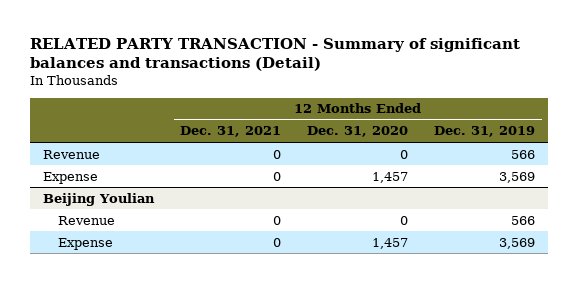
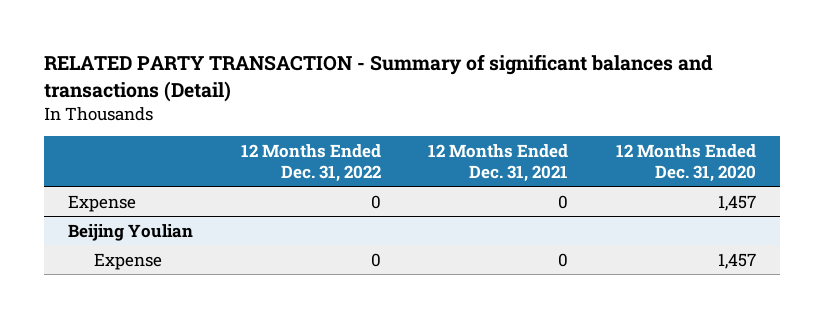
[434,126,536,138] Dec. 31, 2019 -> none
none -> [240,144,381,182] 12 Months Ended Dec. 31, 2022
[42,149,100,159] Revenue -> none
[58,215,116,225] Revenue -> none

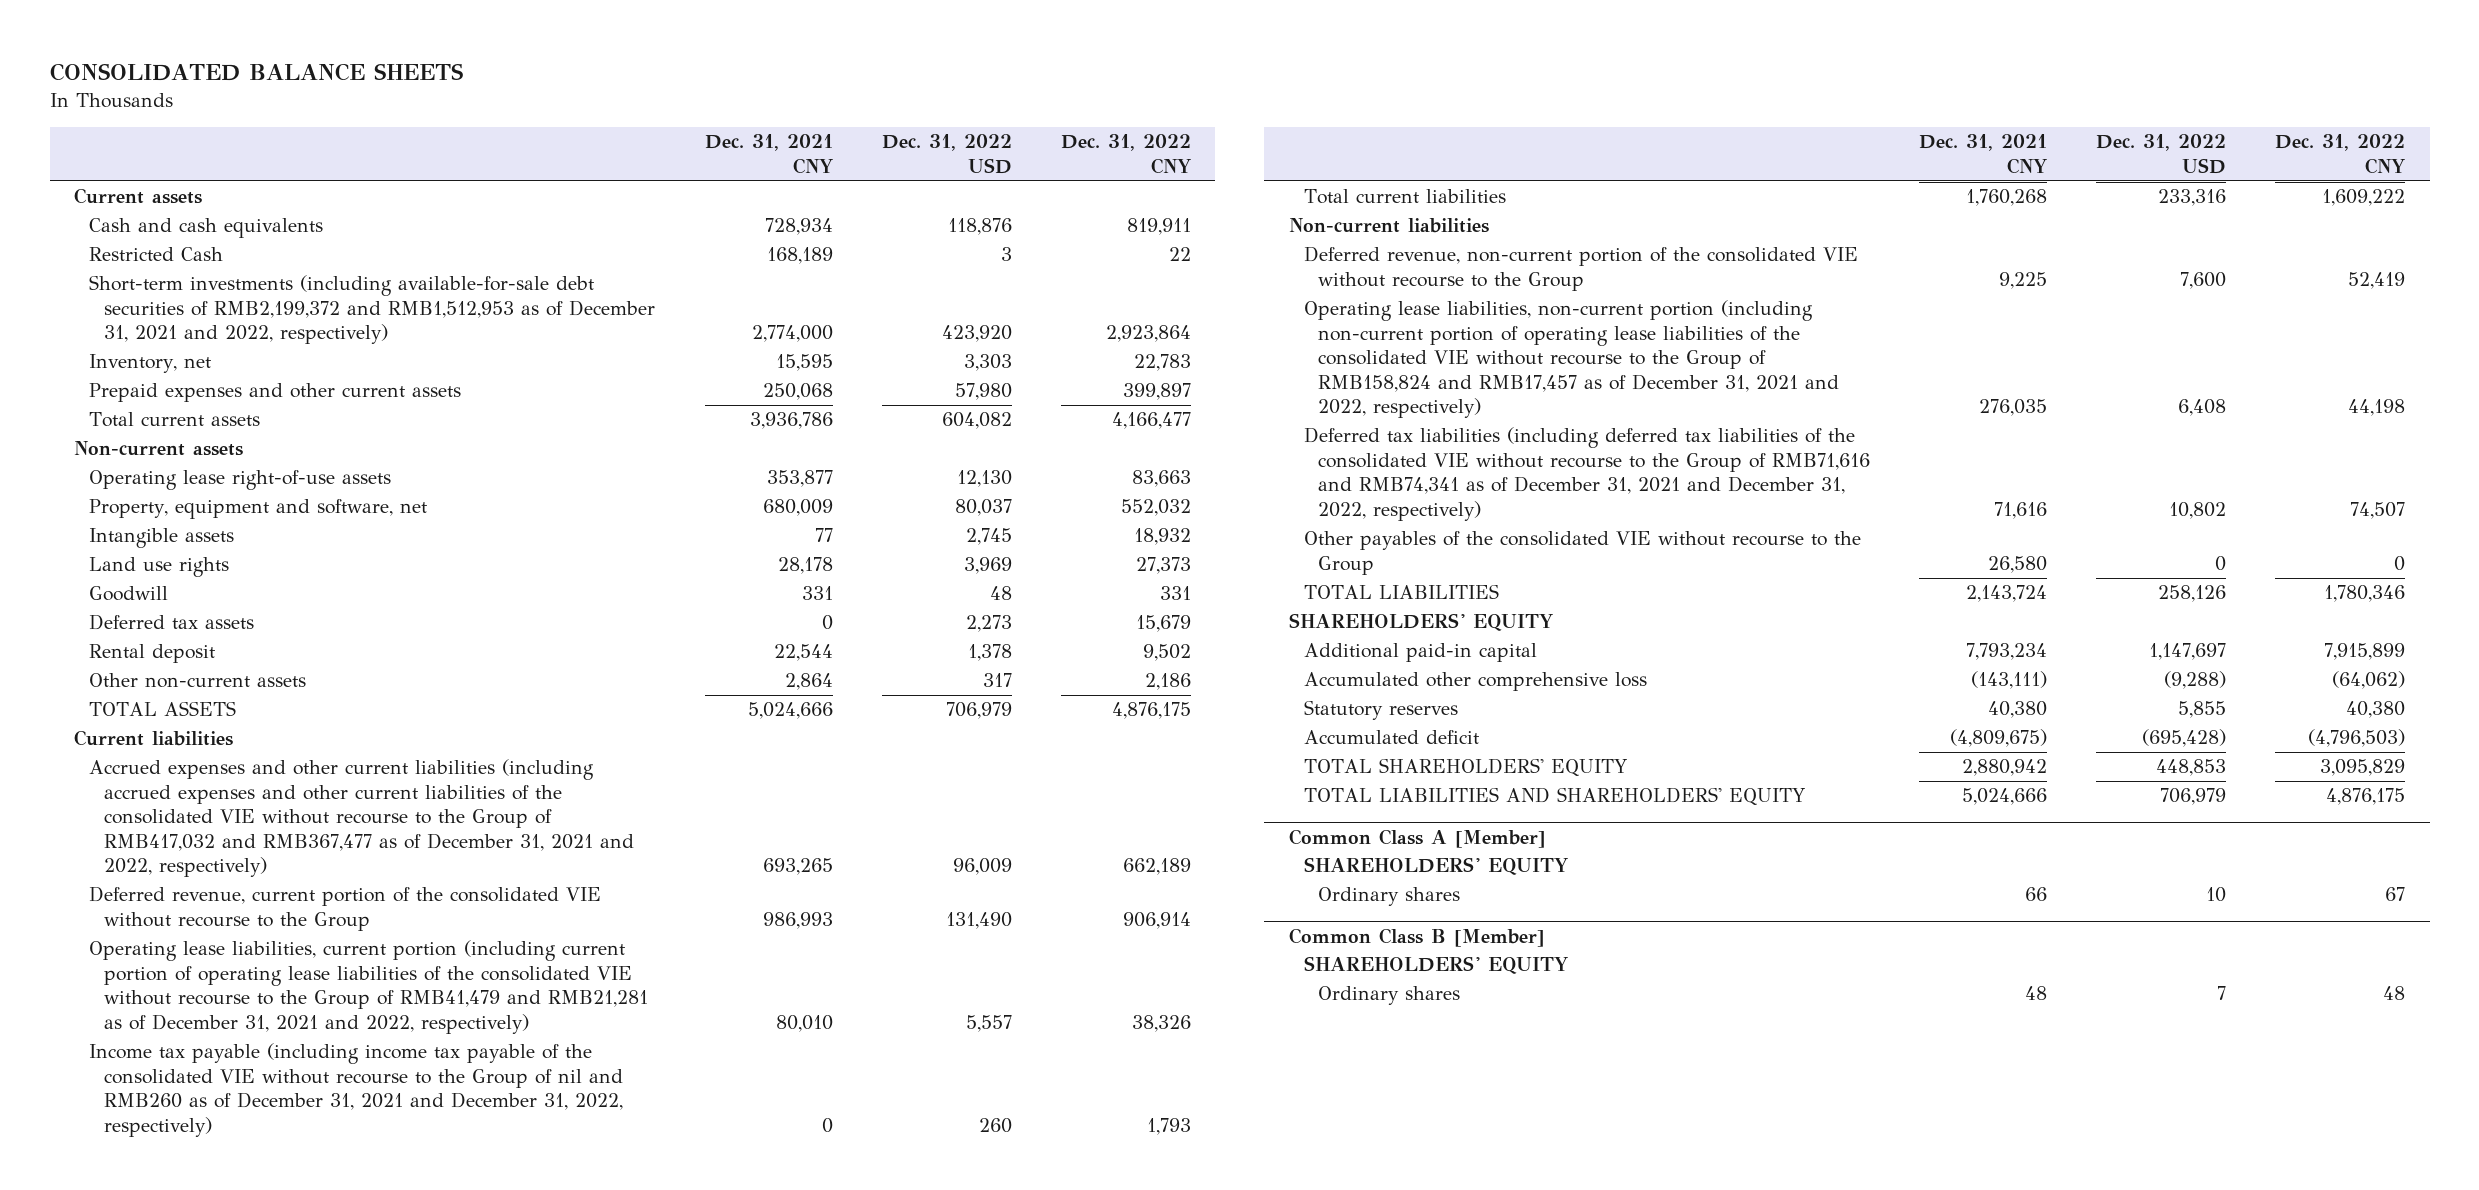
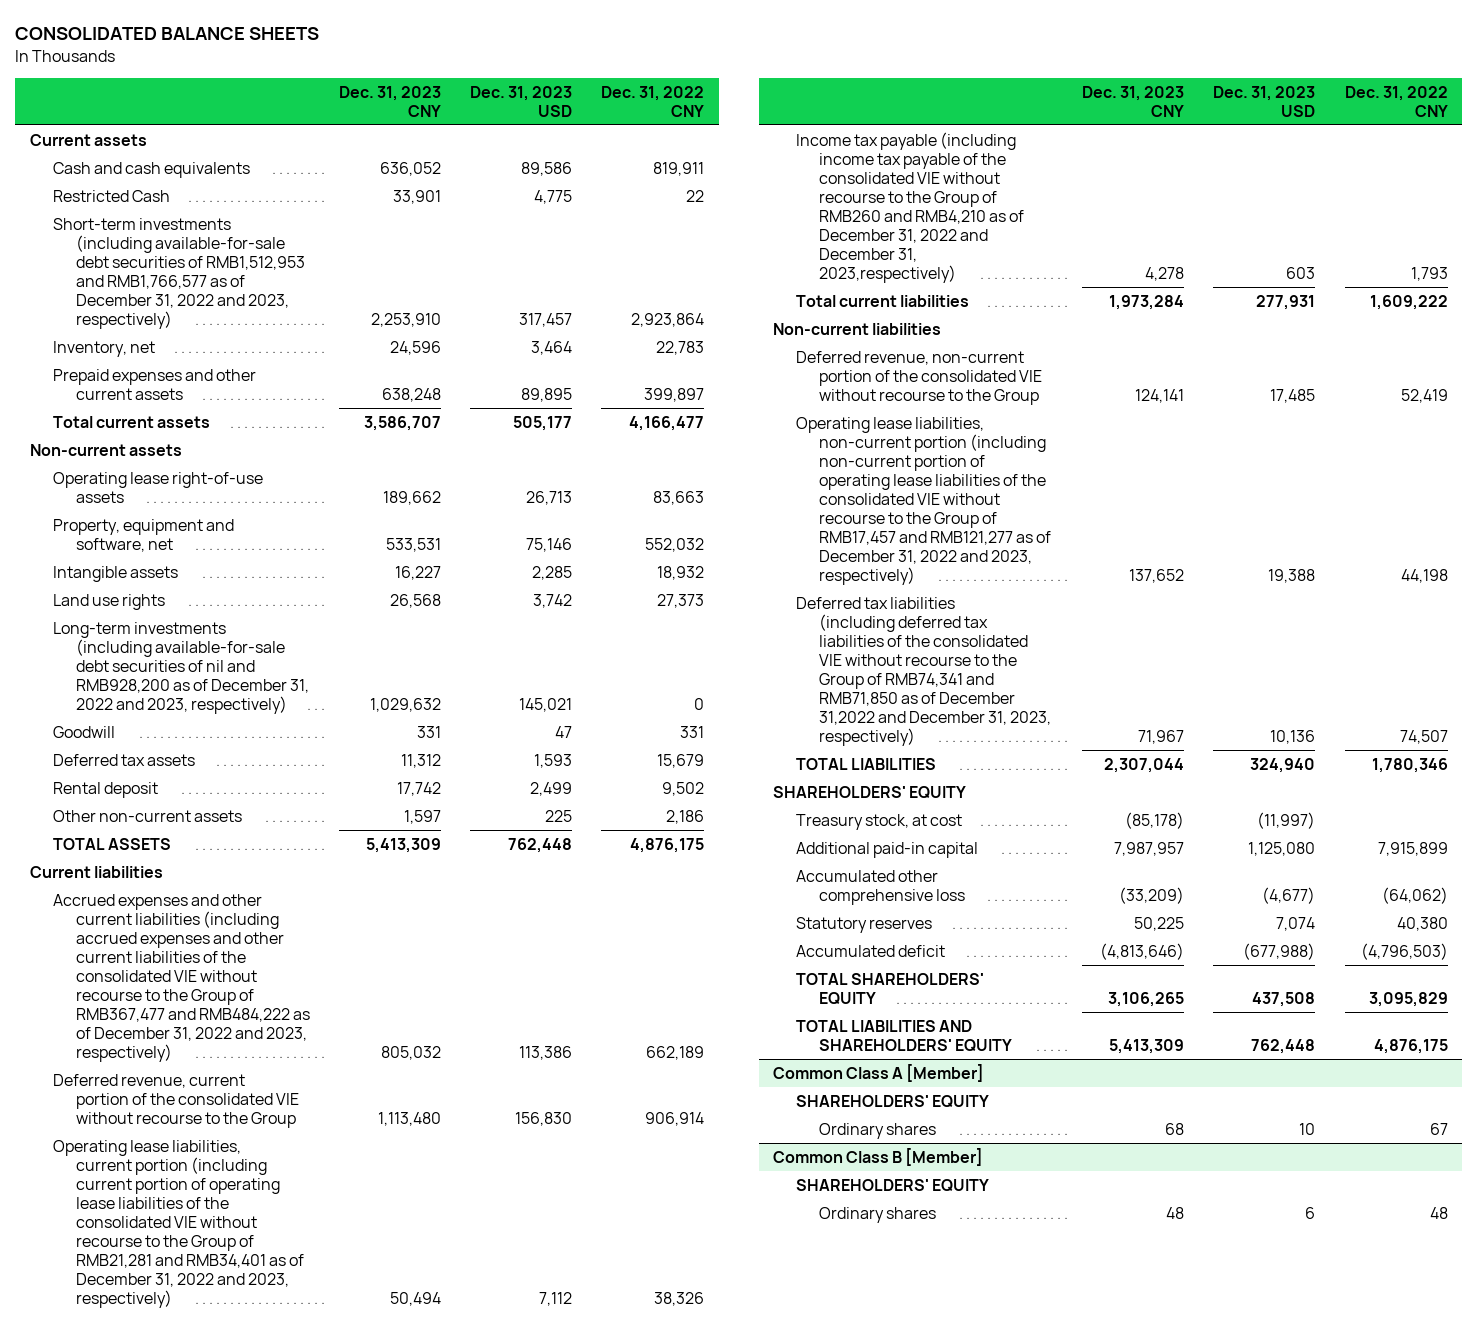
[704,134,833,174] Dec. 31, 2021 CNY -> none
[881,134,1012,174] Dec. 31, 2022 USD -> none
none -> [339,85,442,117] Dec. 31, 2023 CNY
none -> [470,85,573,117] Dec. 31, 2023 USD
[89,275,655,345] Short-term investments (including available-for-sale debt securities of RMB2,199,372 and RMB1,512,953 as of December 31, 2021 and 2022, respectively) -> [52,217,305,329] Short-term investments (including available-for-sale debt securities of RMB1,512,953 and RMB1,766,577 as of December 31, 2022 and 2023, respectively)
none -> [52,621,309,714] Long-term investments (including available-for-sale debt securities of nil and RMB928,200 as of December 31, 2022 and 2023, respectively)
[89,759,634,878] Accrued expenses and other current liabilities (including accrued expenses and other current liabilities of the consolidated VIE without recourse to the Group of RMB417,032 and RMB367,477 as of December 31, 2021 and 2022, respectively) -> [52,893,310,1062] Accrued expenses and other current liabilities (including accrued expenses and other current liabilities of the consolidated VIE without recourse to the Group of RMB367,477 and RMB484,222 as of December 31, 2022 and 2023, respectively)
[89,940,648,1034] Operating lease liabilities, current portion (including current portion of operating lease liabilities of the consolidated VIE without recourse to the Group of RMB41,479 and RMB21,281 as of December 31, 2021 and 2022, respectively) -> [52,1139,304,1308] Operating lease liabilities, current portion (including current portion of operating lease liabilities of the consolidated VIE without recourse to the Group of RMB21,281 and RMB34,401 as of December 31, 2022 and 2023, respectively)
[89,1043,623,1137] Income tax payable (including income tax payable of the consolidated VIE without recourse to the Group of nil and RMB260 as of December 31, 2021 and December 31, 2022, respectively) -> [796,131,1025,283] Income tax payable (including income tax payable of the consolidated VIE without recourse to the Group of RMB260 and RMB4,210 as of December 31, 2022 and December 31, 2023,respectively)
[1303,531,1861,575] Other payables of the consolidated VIE without recourse to the Group -> none
[1303,300,1840,419] Operating lease liabilities, non-current portion (including non-current portion of operating lease liabilities of the consolidated VIE without recourse to the Group of RMB158,824 and RMB17,457 as of December 31, 2021 and 2022, respectively) -> [796,416,1052,585] Operating lease liabilities, non-current portion (including non-current portion of operating lease liabilities of the consolidated VIE without recourse to the Group of RMB17,457 and RMB121,277 as of December 31, 2022 and 2023, respectively)
[1303,427,1871,521] Deferred tax liabilities (including deferred tax liabilities of the consolidated VIE without recourse to the Group of RMB71,616 and RMB74,341 as of December 31, 2021 and December 31, 2022, respectively) -> [796,596,1052,746] Deferred tax liabilities (including deferred tax liabilities of the consolidated VIE without recourse to the Group of RMB74,341 and RMB71,850 as of December 31,2022 and December 31, 2023, respectively)
none -> [796,813,963,830] Treasury stock, at cost

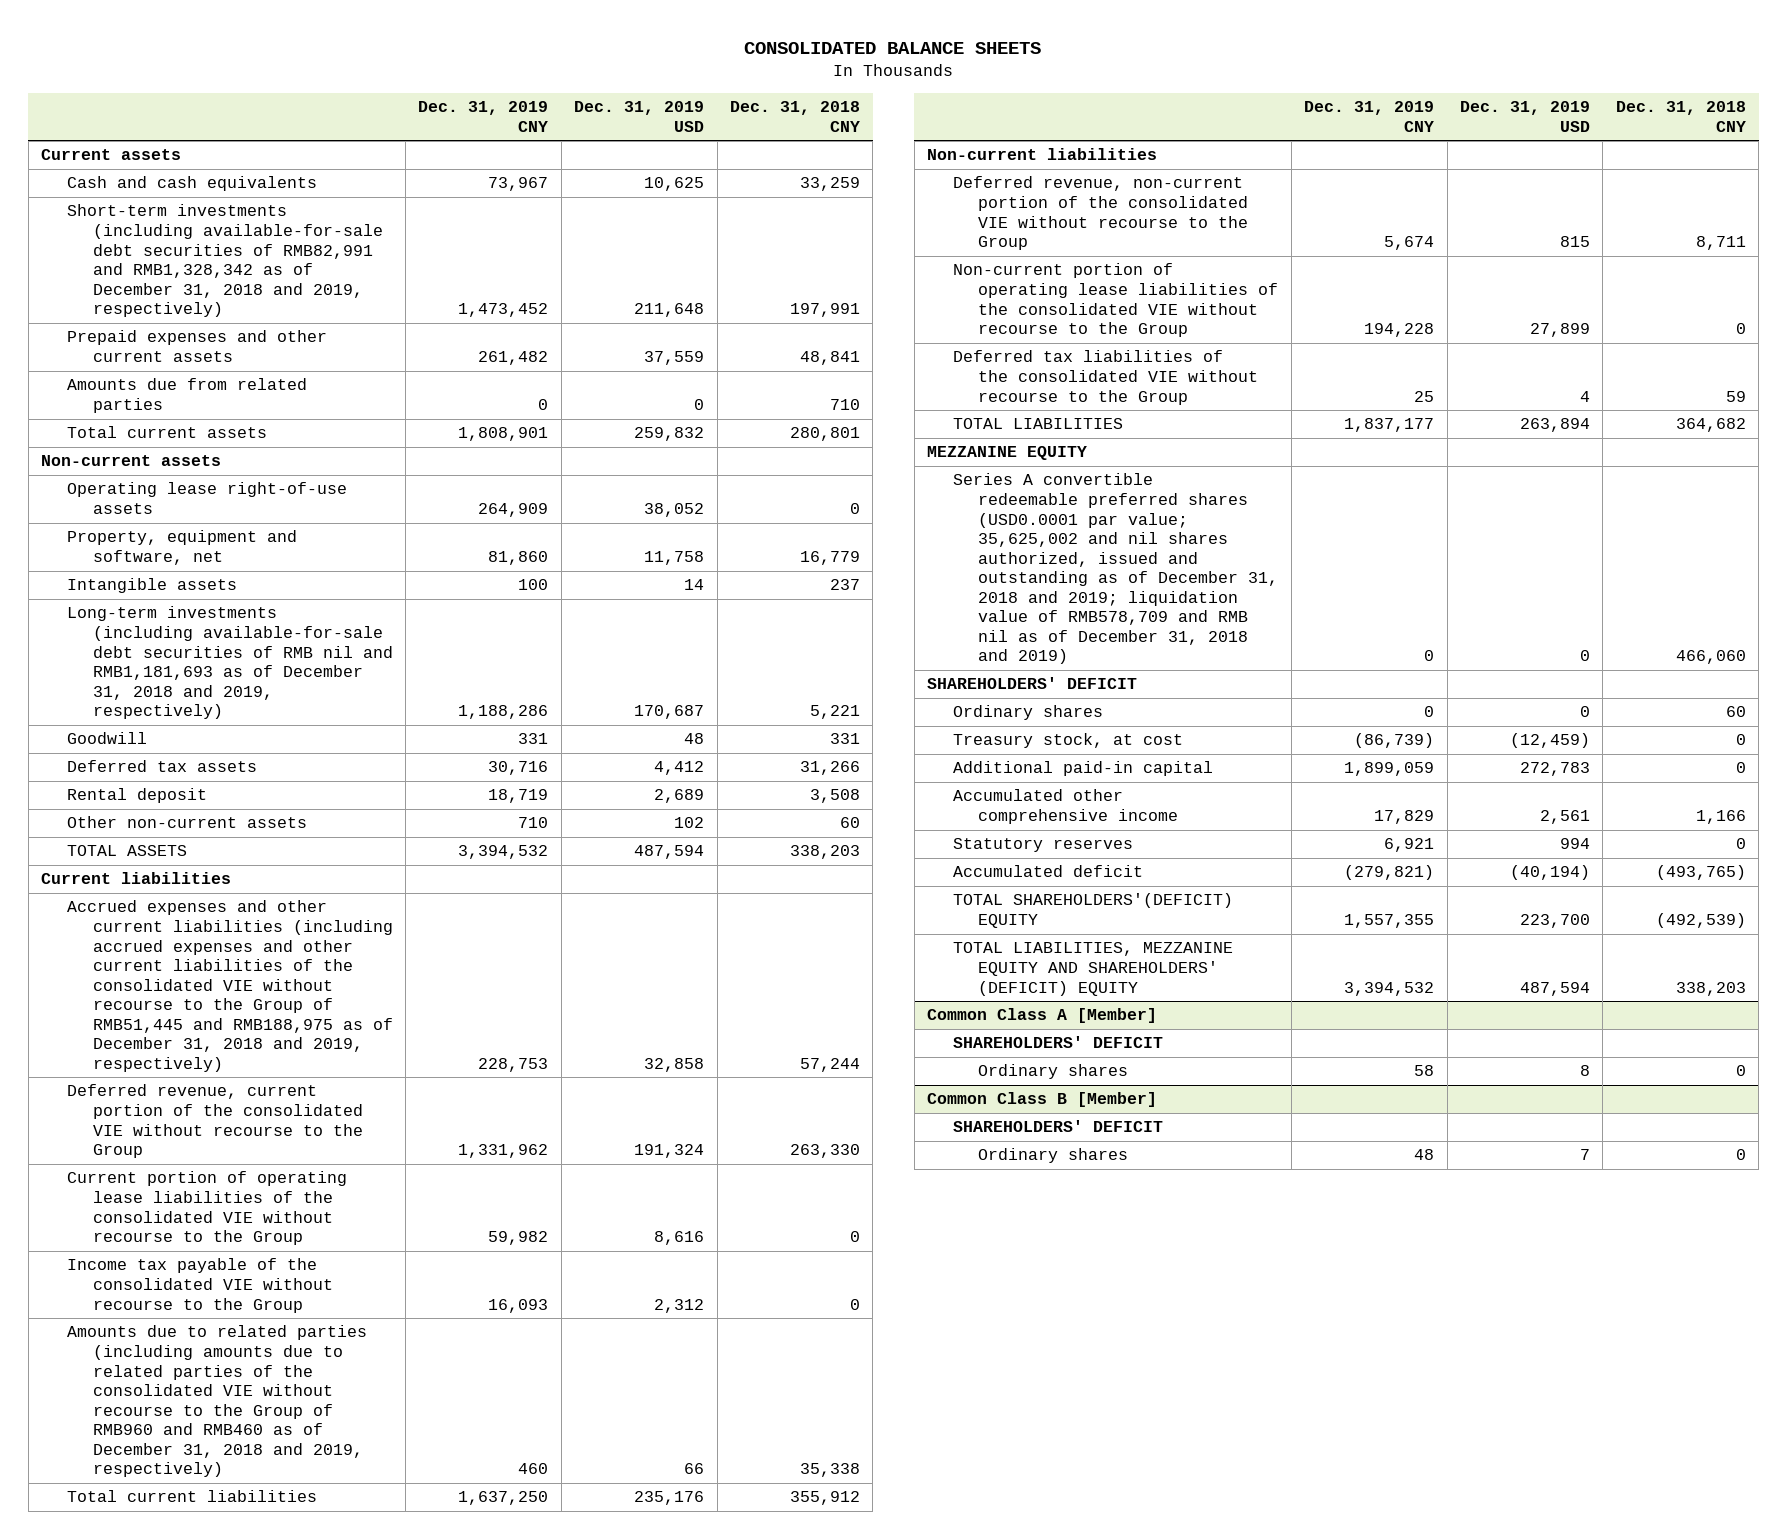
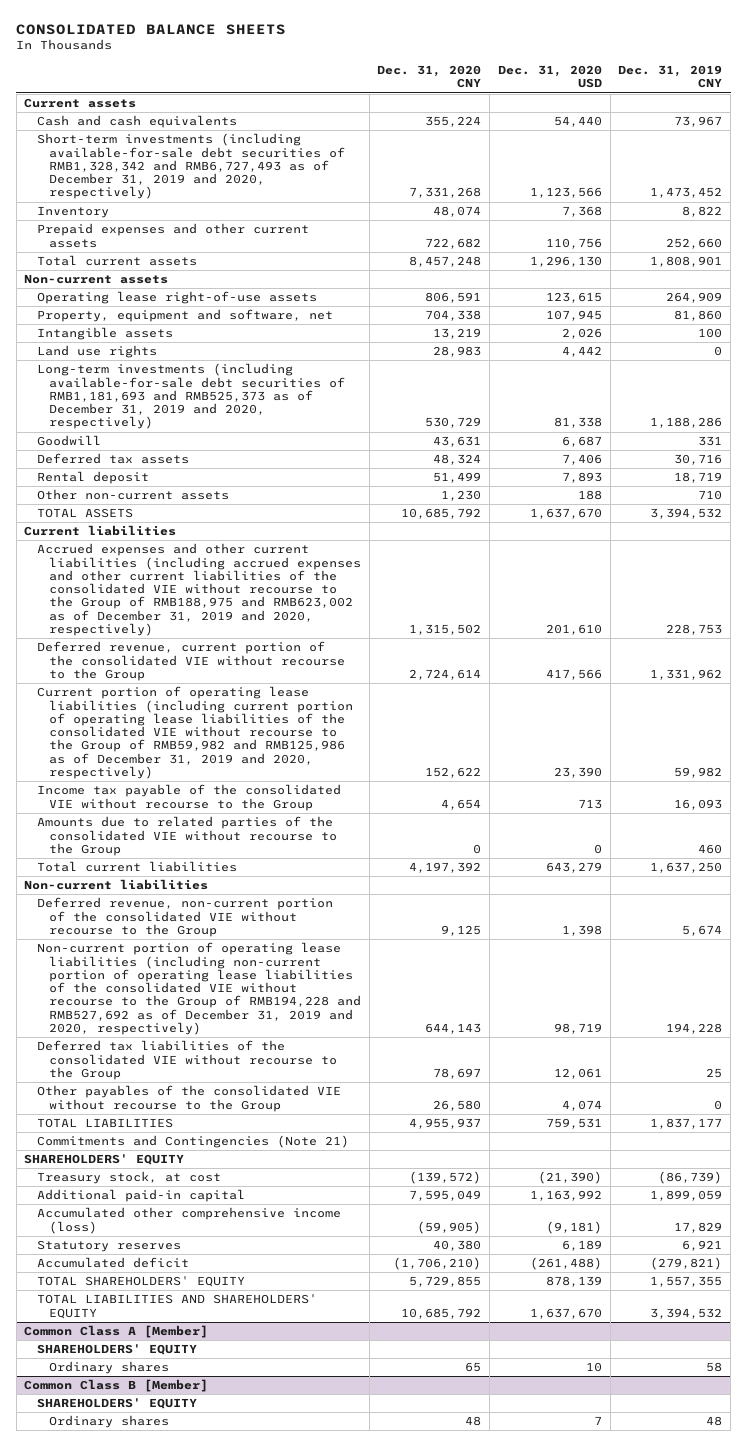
[574,101,705,132] Dec. 31, 2019 USD -> none
[729,101,860,132] Dec. 31, 2018 CNY -> none
none -> [377,65,482,89] Dec. 31, 2020 CNY
none -> [497,65,602,89] Dec. 31, 2020 USD
[66,378,307,414] Amounts due from related parties -> none
[66,204,383,318] Short-term investments (including available-for-sale debt securities of RMB82,991 and RMB1,328,342 as of December 31, 2018 and 2019, respectively) -> [36,133,345,200] Short-term investments (including available-for-sale debt securities of RMB1,328,342 and RMB6,727,493 as of December 31, 2019 and 2020, respectively)
none -> [36,206,109,219] Inventory
[478,351,549,366] 261,482 -> [666,237,723,249] 252,660
none -> [36,345,157,359] Land use rights
[66,606,393,720] Long-term investments (including available-for-sale debt securities of RMB nil and RMB1,181,693 as of December 31, 2018 and 2019, respectively) -> [36,363,345,430] Long-term investments (including available-for-sale debt securities of RMB1,181,693 and RMB525,373 as of December 31, 2019 and 2020, respectively)
[66,900,393,1072] Accrued expenses and other current liabilities (including accrued expenses and other current liabilities of the consolidated VIE without recourse to the Group of RMB51,445 and RMB188,975 as of December 31, 2018 and 2019, respectively) -> [36,543,361,637] Accrued expenses and other current liabilities (including accrued expenses and other current liabilities of the consolidated VIE without recourse to the Group of RMB188,975 and RMB623,002 as of December 31, 2019 and 2020, respectively)
[66,1171,347,1246] Current portion of operating lease liabilities of the consolidated VIE without recourse to the Group -> [36,686,353,780] Current portion of operating lease liabilities (including current portion of operating lease liabilities of the consolidated VIE without recourse to the Group of RMB59,982 and RMB125,986 as of December 31, 2019 and 2020, respectively)
[66,1325,367,1478] Amounts due to related parties (including amounts due to related parties of the consolidated VIE without recourse to the Group of RMB960 and RMB460 as of December 31, 2018 and 2019, respectively) -> [36,816,337,856] Amounts due to related parties of the consolidated VIE without recourse to the Group
[952,263,1279,338] Non-current portion of operating lease liabilities of the consolidated VIE without recourse to the Group -> [36,942,361,1036] Non-current portion of operating lease liabilities (including non-current portion of operating lease liabilities of the consolidated VIE without recourse to the Group of RMB194,228 and RMB527,692 as of December 31, 2019 and 2020, respectively)
none -> [36,1085,341,1112] Other payables of the consolidated VIE without recourse to the Group
[926,446,1087,461] MEZZANINE EQUITY -> none
[952,473,1279,665] Series A convertible redeemable preferred shares (USD0.0001 par value; 35,625,002 and nil shares authorized, issued and outstanding as of December 31, 2018 and 2019; liquidation value of RMB578,709 and RMB nil as of December 31, 2018 and 2019) -> none
[952,705,1103,721] Ordinary shares -> none
none -> [36,1135,349,1149] Commitments and Contingencies (Note 21)
[926,677,1137,690] SHAREHOLDERS' DEFICIT -> [24,1154,185,1166] SHAREHOLDERS' EQUITY
[952,789,1179,825] Accumulated other comprehensive income -> [36,1207,341,1234] Accumulated other comprehensive income (loss)
[952,893,1233,929] TOTAL SHAREHOLDERS'(DEFICIT) EQUITY -> [36,1276,245,1288] TOTAL SHAREHOLDERS' EQUITY
[952,942,1233,996] TOTAL LIABILITIES, MEZZANINE EQUITY AND SHAREHOLDERS' (DEFICIT) EQUITY -> [36,1294,317,1319] TOTAL LIABILITIES AND SHAREHOLDERS' EQUITY
[952,1036,1163,1049] SHAREHOLDERS' DEFICIT -> [36,1344,197,1356] SHAREHOLDERS' EQUITY
[952,1120,1163,1133] SHAREHOLDERS' DEFICIT -> [36,1398,197,1410] SHAREHOLDERS' EQUITY

